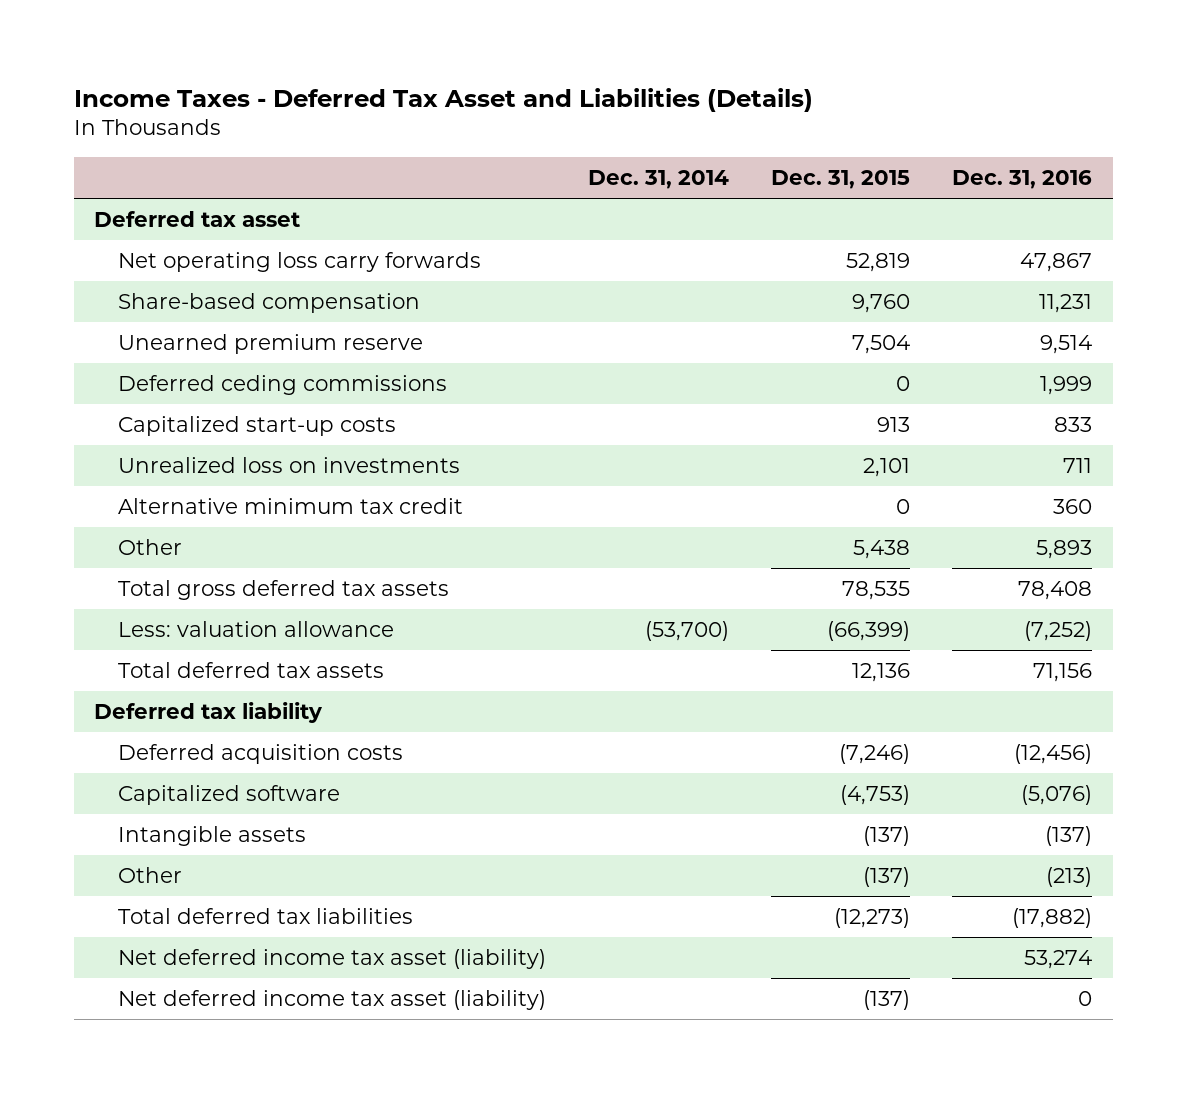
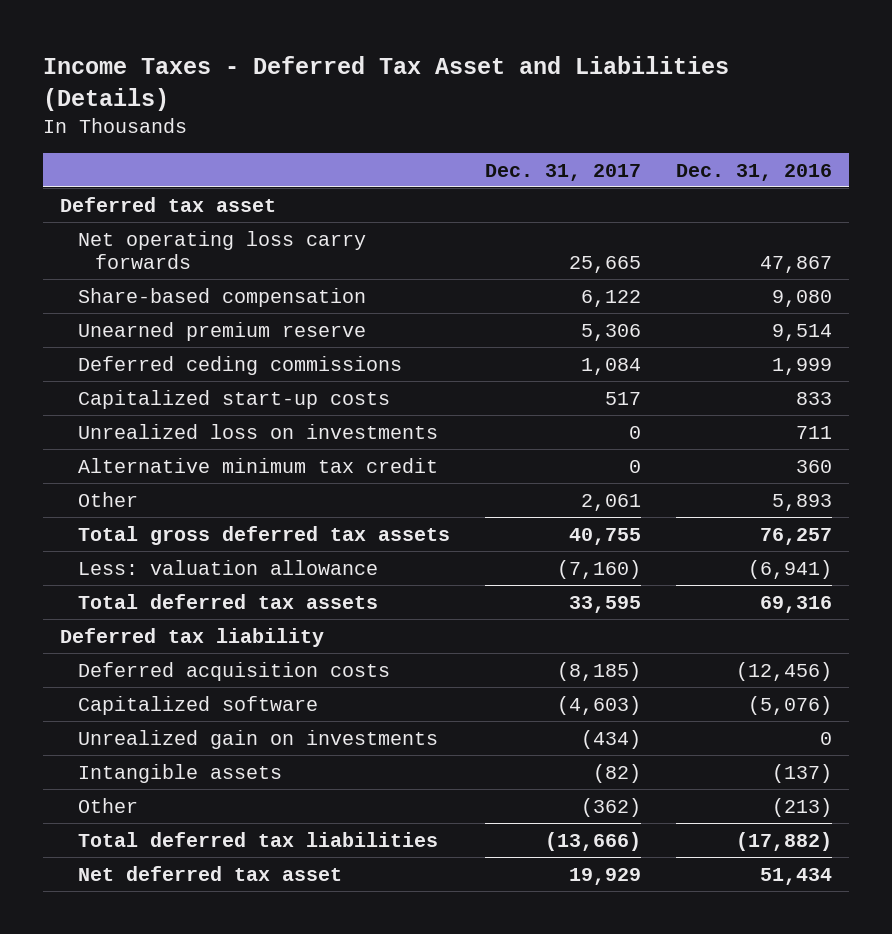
[587,169,729,189] Dec. 31, 2014 -> none
[770,169,910,189] Dec. 31, 2015 -> none
none -> [484,163,641,181] Dec. 31, 2017
[1038,294,1092,314] 11,231 -> [771,289,832,307] 9,080
[1017,581,1092,601] 78,408 -> [759,527,832,545] 76,257
[1023,621,1092,642] (7,252) -> [747,559,832,579] (6,941)
[1032,663,1092,683] 71,156 -> [759,595,832,613] 69,316
none -> [77,729,438,749] Unrealized gain on investments
[118,990,547,1011] Net deferred income tax asset (liability) -> none
[118,949,547,970] Net deferred income tax asset (liability) -> [77,865,342,881] Net deferred tax asset
[1023,950,1092,970] 53,274 -> [759,867,832,885] 51,434

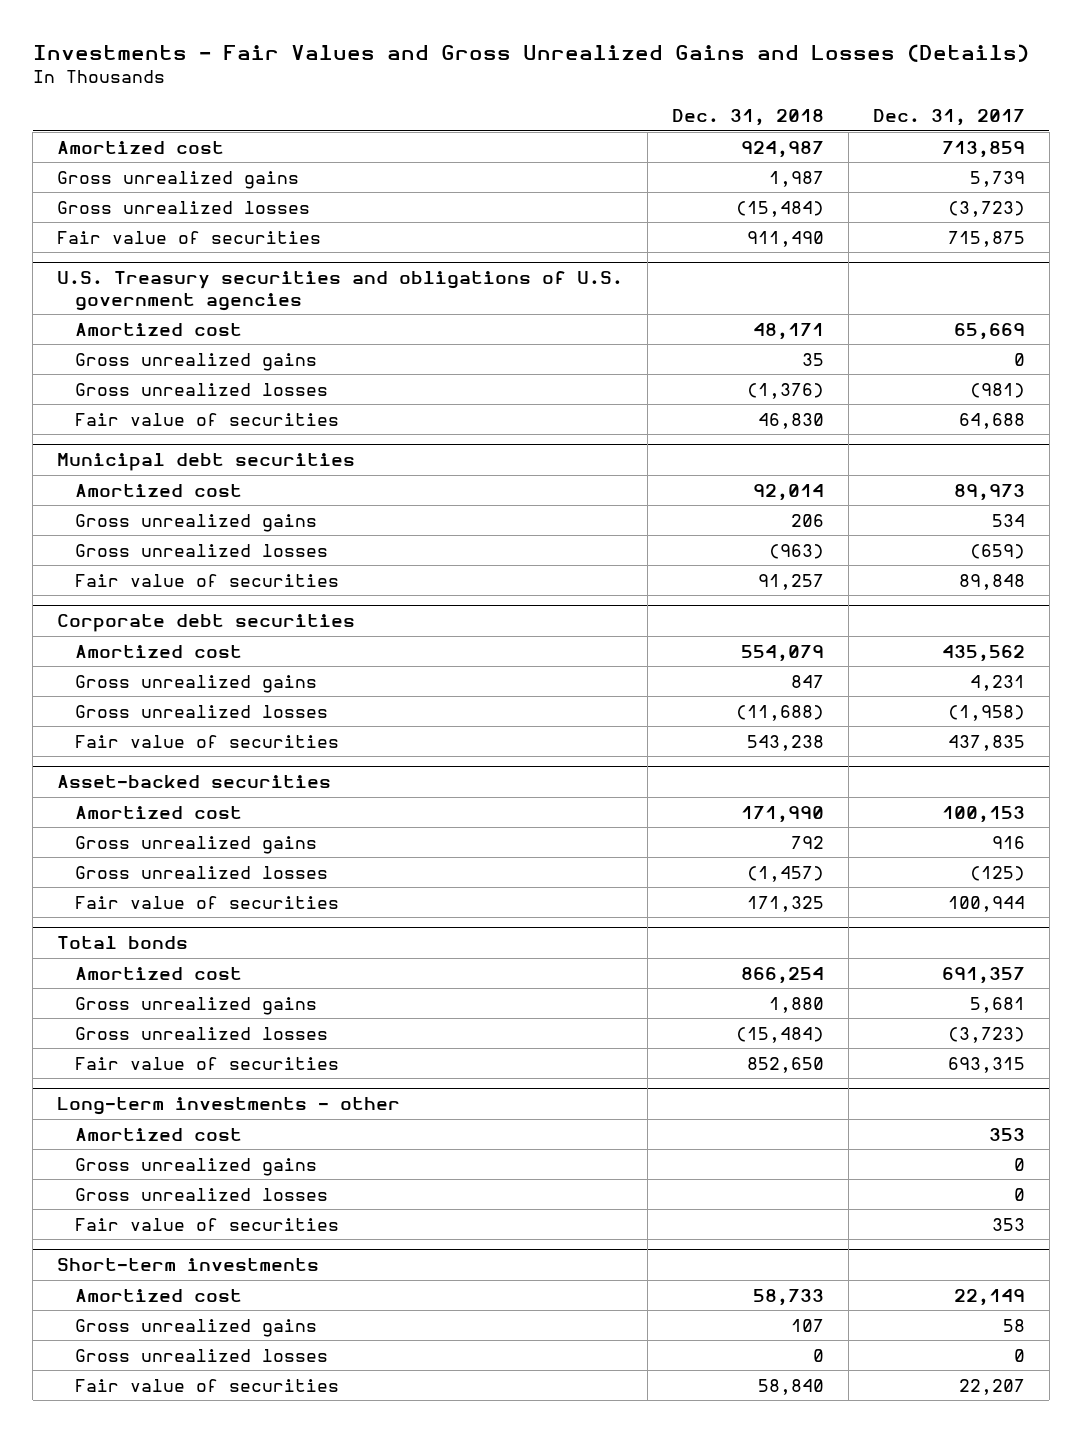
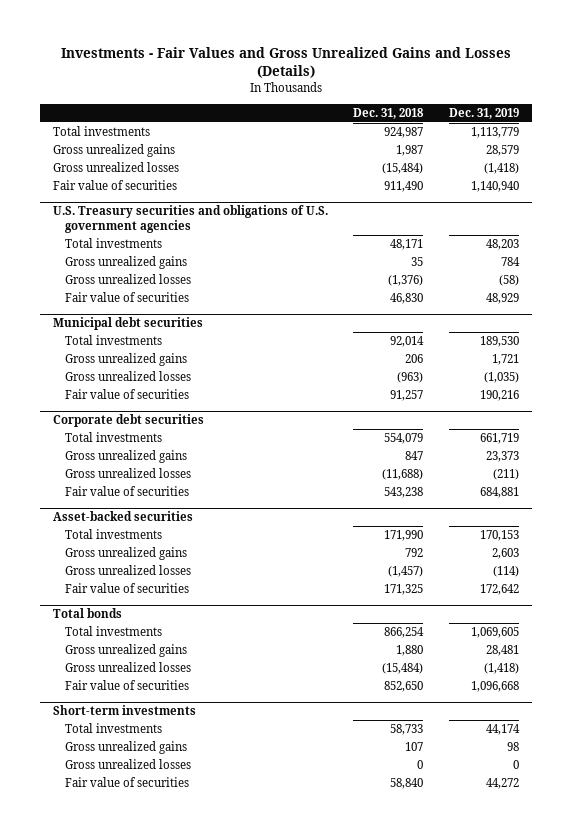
[872,109,1025,127] Dec. 31, 2017 -> none
none -> [448,108,519,120] Dec. 31, 2019
[57,140,225,154] Amortized cost -> [52,126,150,137] Total investments
[74,322,242,336] Amortized cost -> [64,238,162,249] Total investments
[74,483,242,497] Amortized cost -> [64,335,162,346] Total investments
[74,644,242,658] Amortized cost -> [64,432,162,443] Total investments
[74,805,242,819] Amortized cost -> [64,529,162,540] Total investments
[74,966,242,980] Amortized cost -> [64,626,162,637] Total investments
[57,1097,401,1116] Long-term investments - other -> none
[74,1127,242,1141] Amortized cost -> none
[74,1157,317,1176] Gross unrealized gains -> none
[74,1187,328,1201] Gross unrealized losses -> none
[74,1217,339,1231] Fair value of securities -> none
[74,1288,242,1302] Amortized cost -> [64,723,162,734] Total investments

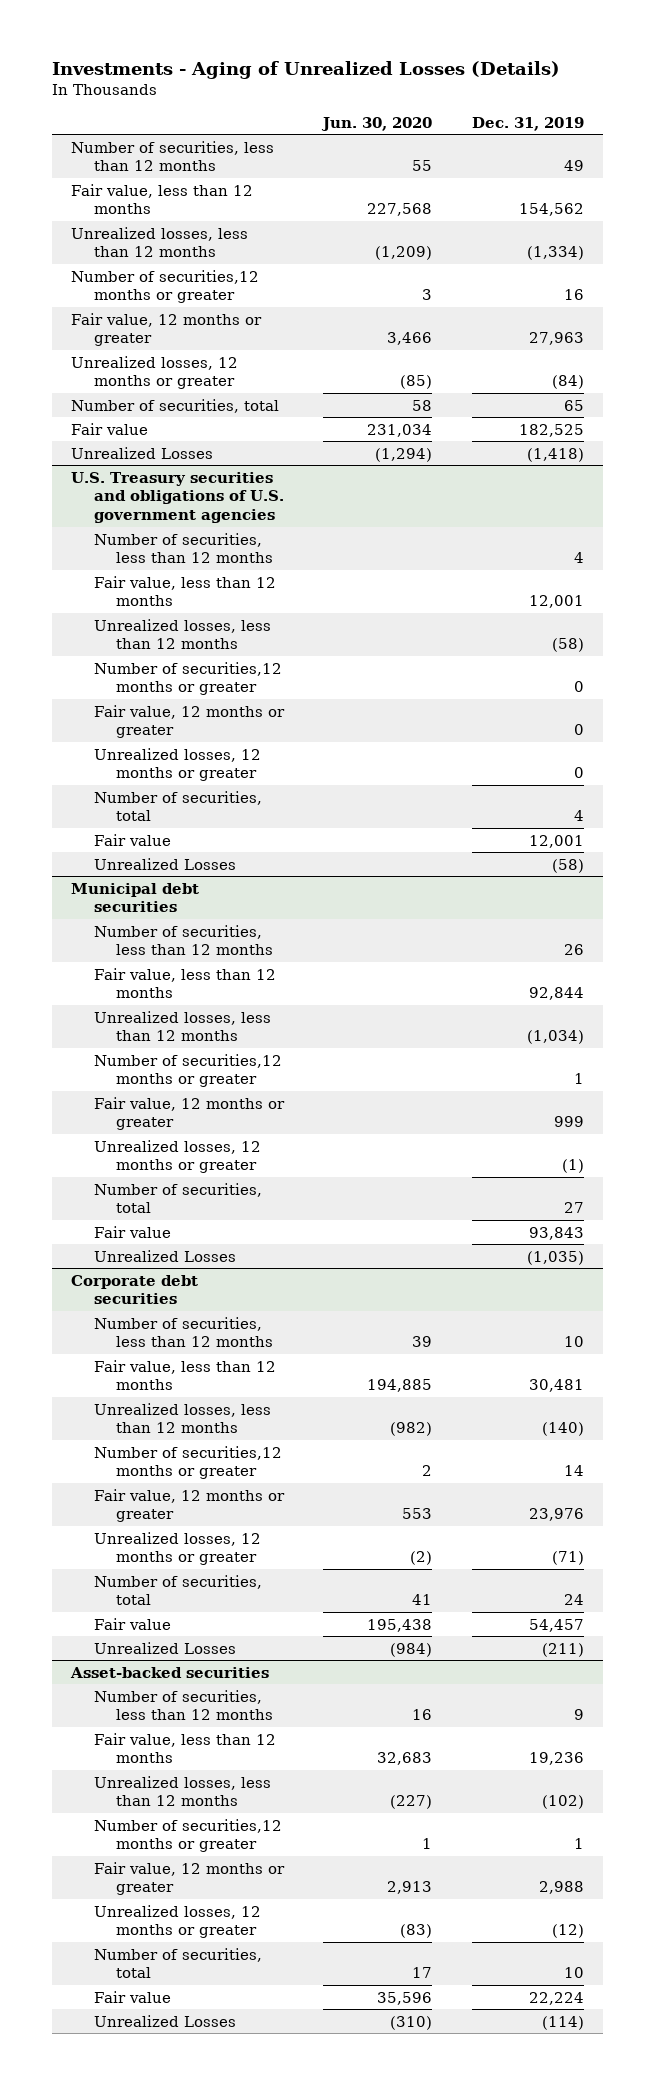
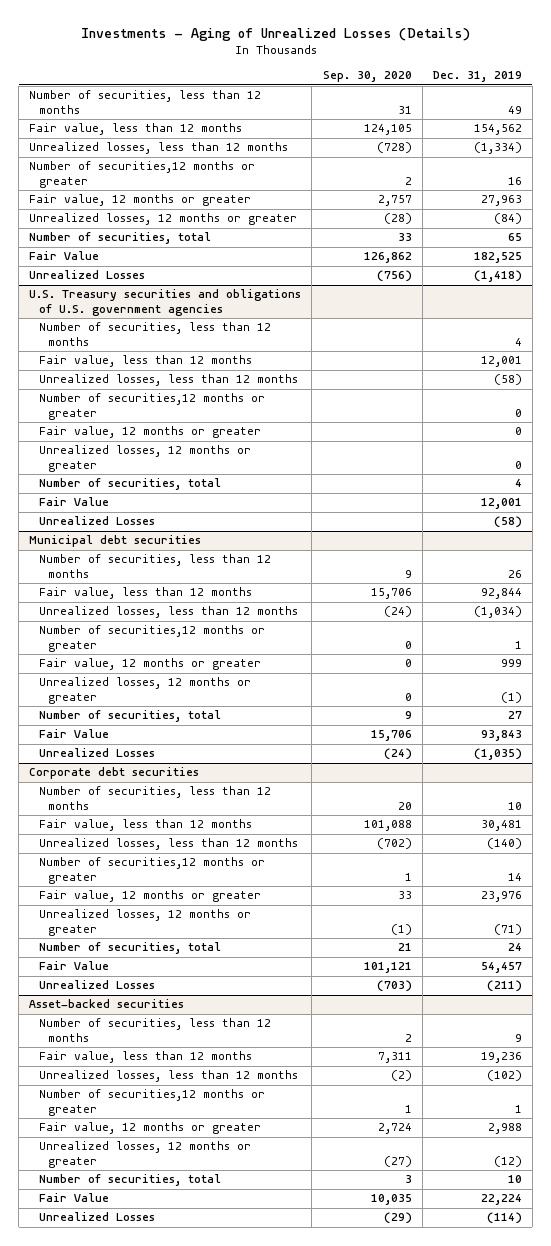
[321,116,433,131] Jun. 30, 2020 -> none
none -> [322,71,412,83] Sep. 30, 2020
[71,422,149,435] Fair value -> [29,251,100,261] Fair Value
[93,833,171,846] Fair value -> [38,497,109,507] Fair Value
[93,1225,171,1238] Fair value -> [38,729,109,739] Fair Value
[93,1617,171,1630] Fair value -> [38,961,109,971] Fair Value
[93,1990,171,2003] Fair value -> [38,1193,109,1203] Fair Value

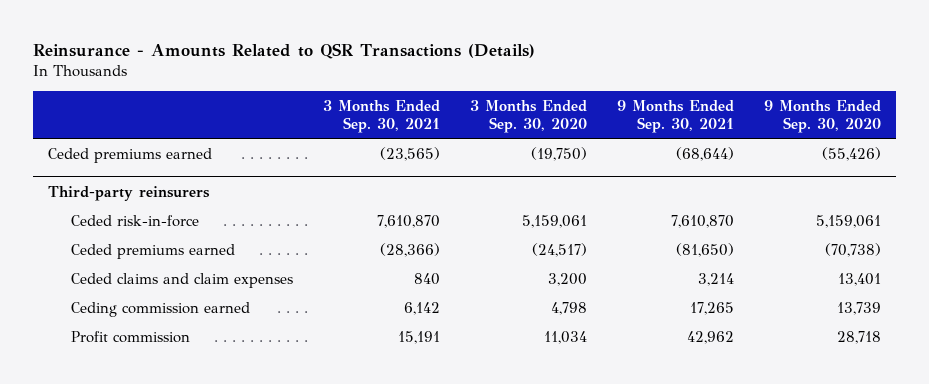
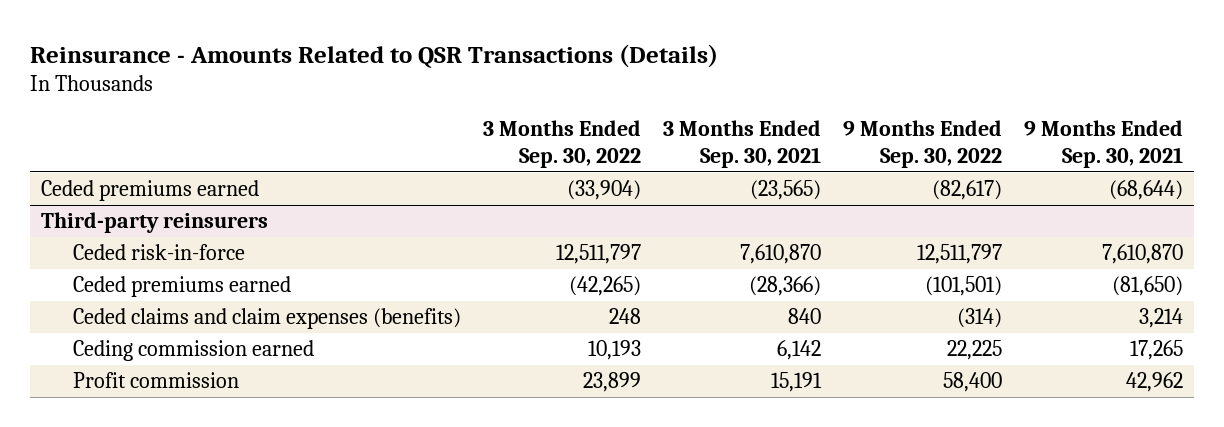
[470,99,588,133] 3 Months Ended Sep. 30, 2020 -> none
[764,99,882,133] 9 Months Ended Sep. 30, 2020 -> none
none -> [483,120,642,169] 3 Months Ended Sep. 30, 2022
none -> [843,120,1003,169] 9 Months Ended Sep. 30, 2022
[71,272,294,288] Ceded claims and claim expenses -> [73,308,462,330] Ceded claims and claim expenses (benefits)

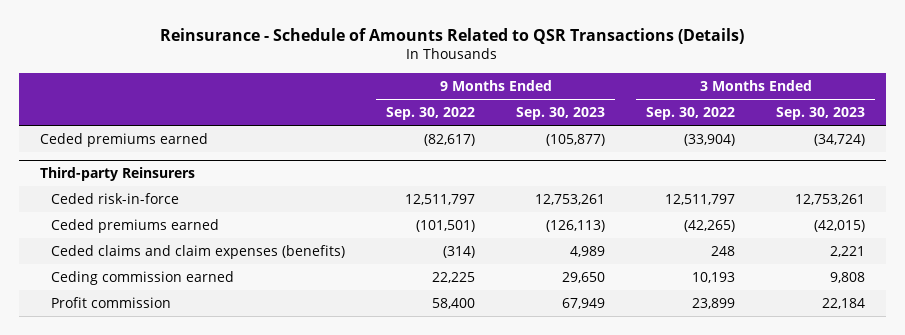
[29,43,718,68] Reinsurance - Amounts Related to QSR Transactions (Details) -> [160,27,745,44] Reinsurance - Schedule of Amounts Related to QSR Transactions (Details)
[663,120,822,169] 3 Months Ended Sep. 30, 2021 -> none
[1024,120,1184,169] 9 Months Ended Sep. 30, 2021 -> none
none -> [516,106,606,120] Sep. 30, 2023
none -> [776,106,866,120] Sep. 30, 2023
[40,212,268,234] Third-party reinsurers -> [39,167,195,182] Third-party Reinsurers

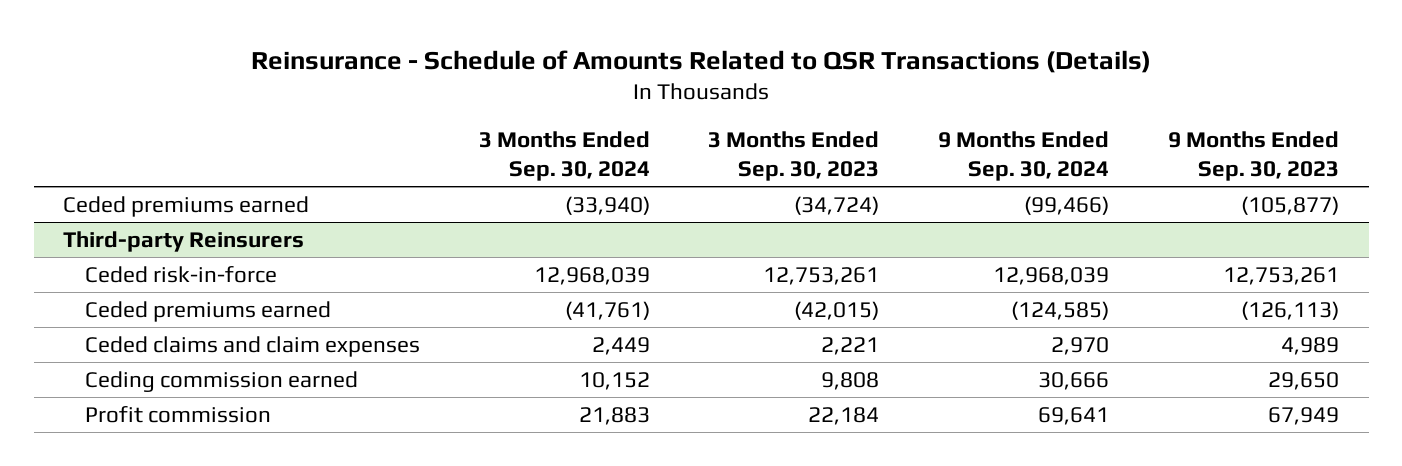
[386,106,476,120] Sep. 30, 2022 -> none
[646,106,736,120] Sep. 30, 2022 -> none
none -> [478,130,650,182] 3 Months Ended Sep. 30, 2024
none -> [938,130,1110,182] 9 Months Ended Sep. 30, 2024
[50,244,345,259] Ceded claims and claim expenses (benefits) -> [84,335,420,357] Ceded claims and claim expenses

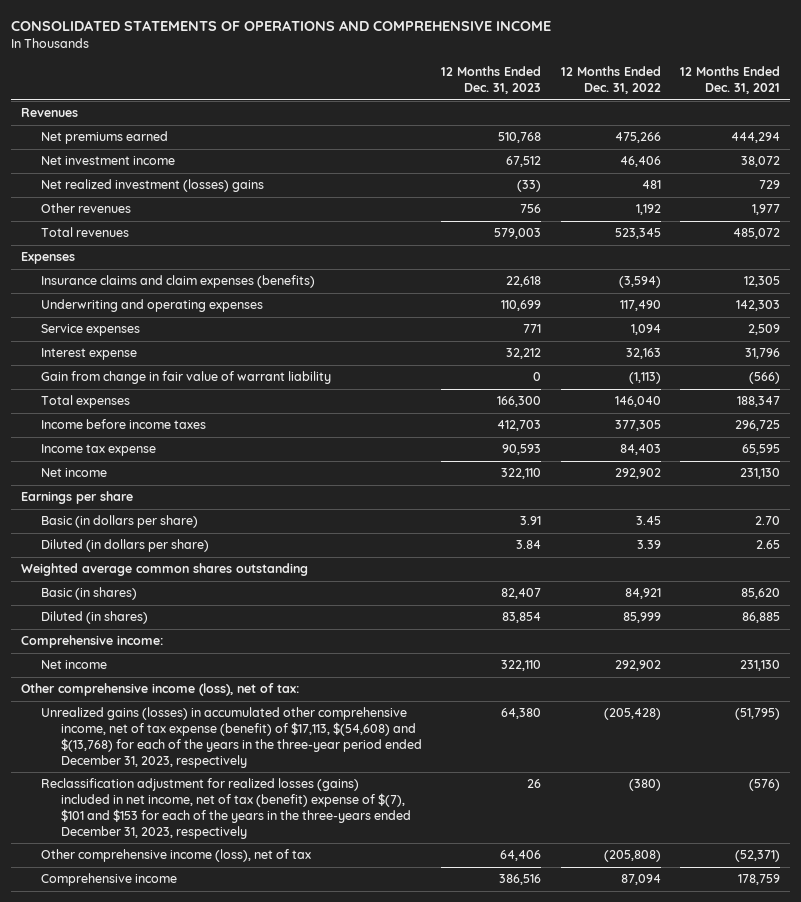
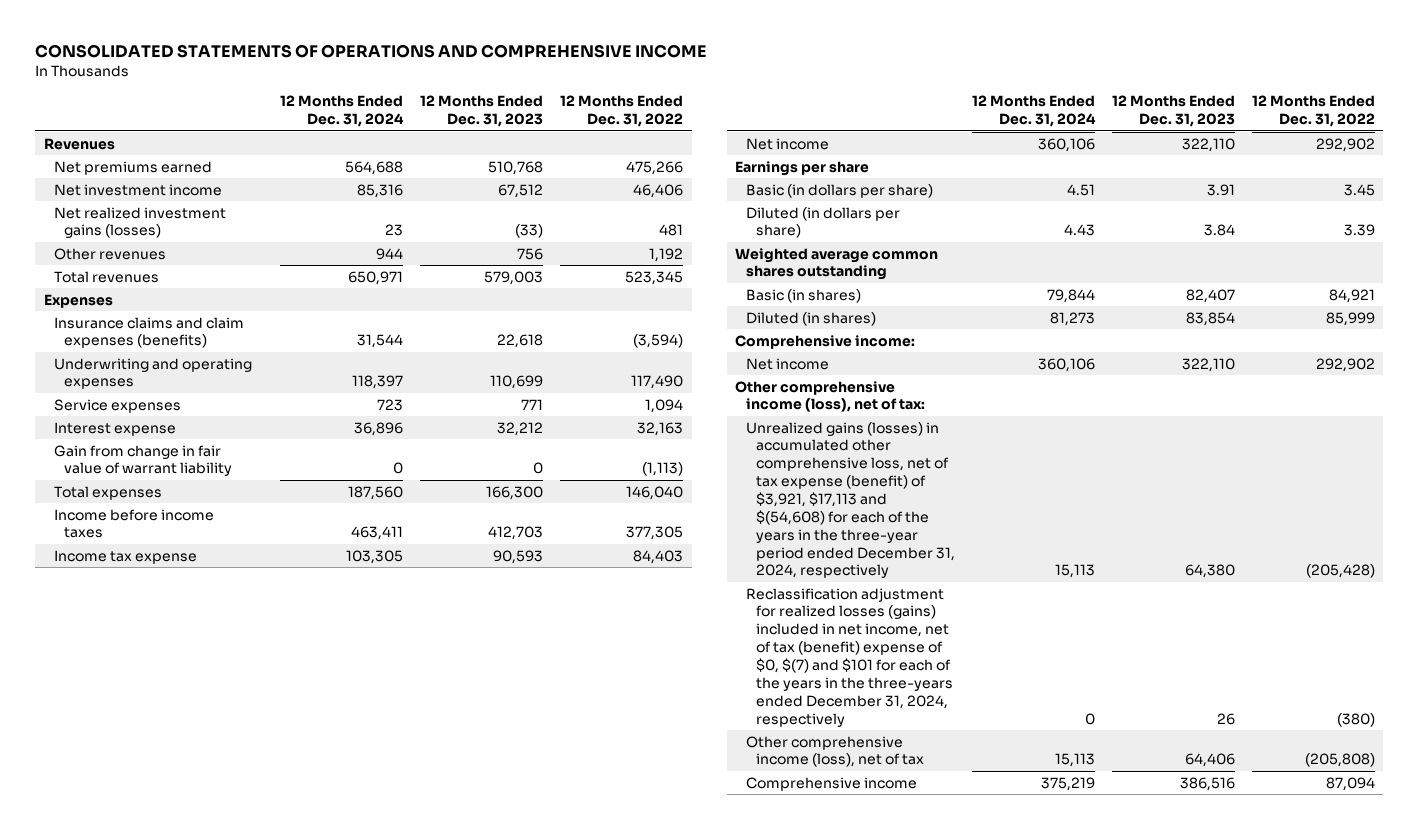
[680,66,781,95] 12 Months Ended Dec. 31, 2021 -> none
none -> [280,95,405,128] 12 Months Ended Dec. 31, 2024
[40,179,264,193] Net realized investment (losses) gains -> [54,206,227,239] Net realized investment gains (losses)
[40,707,422,768] Unrealized gains (losses) in accumulated other comprehensive income, net of tax expense (benefit) of $17,113, $(54,608) and $(13,768) for each of the years in the three-year period ended December 31, 2023, respectively -> [745,421,955,579] Unrealized gains (losses) in accumulated other comprehensive loss, net of tax expense (benefit) of $3,921, $17,113 and $(54,608) for each of the years in the three-year period ended December 31, 2024, respectively
[40,778,411,839] Reclassification adjustment for realized losses (gains) included in net income, net of tax (benefit) expense of $(7), $101 and $153 for each of the years in the three-years ended December 31, 2023, respectively -> [745,587,953,727] Reclassification adjustment for realized losses (gains) included in net income, net of tax (benefit) expense of $0, $(7) and $101 for each of the years in the three-years ended December 31, 2024, respectively

